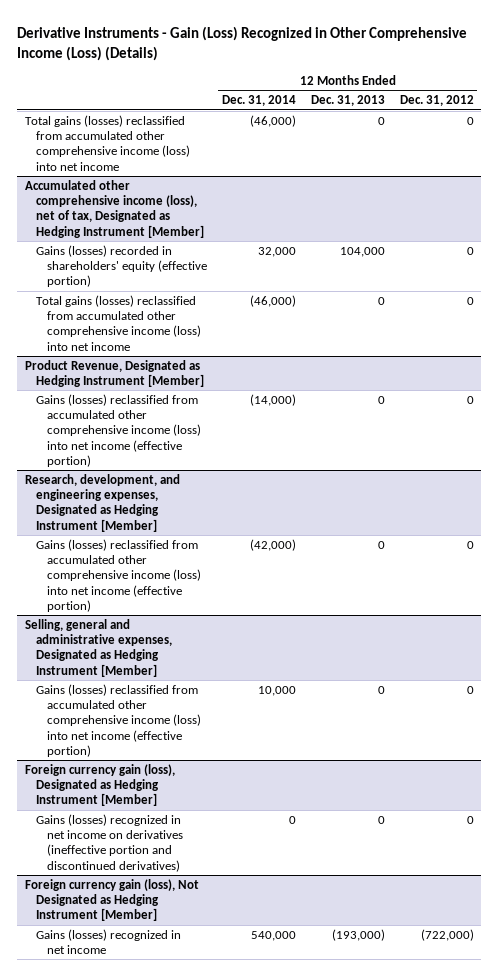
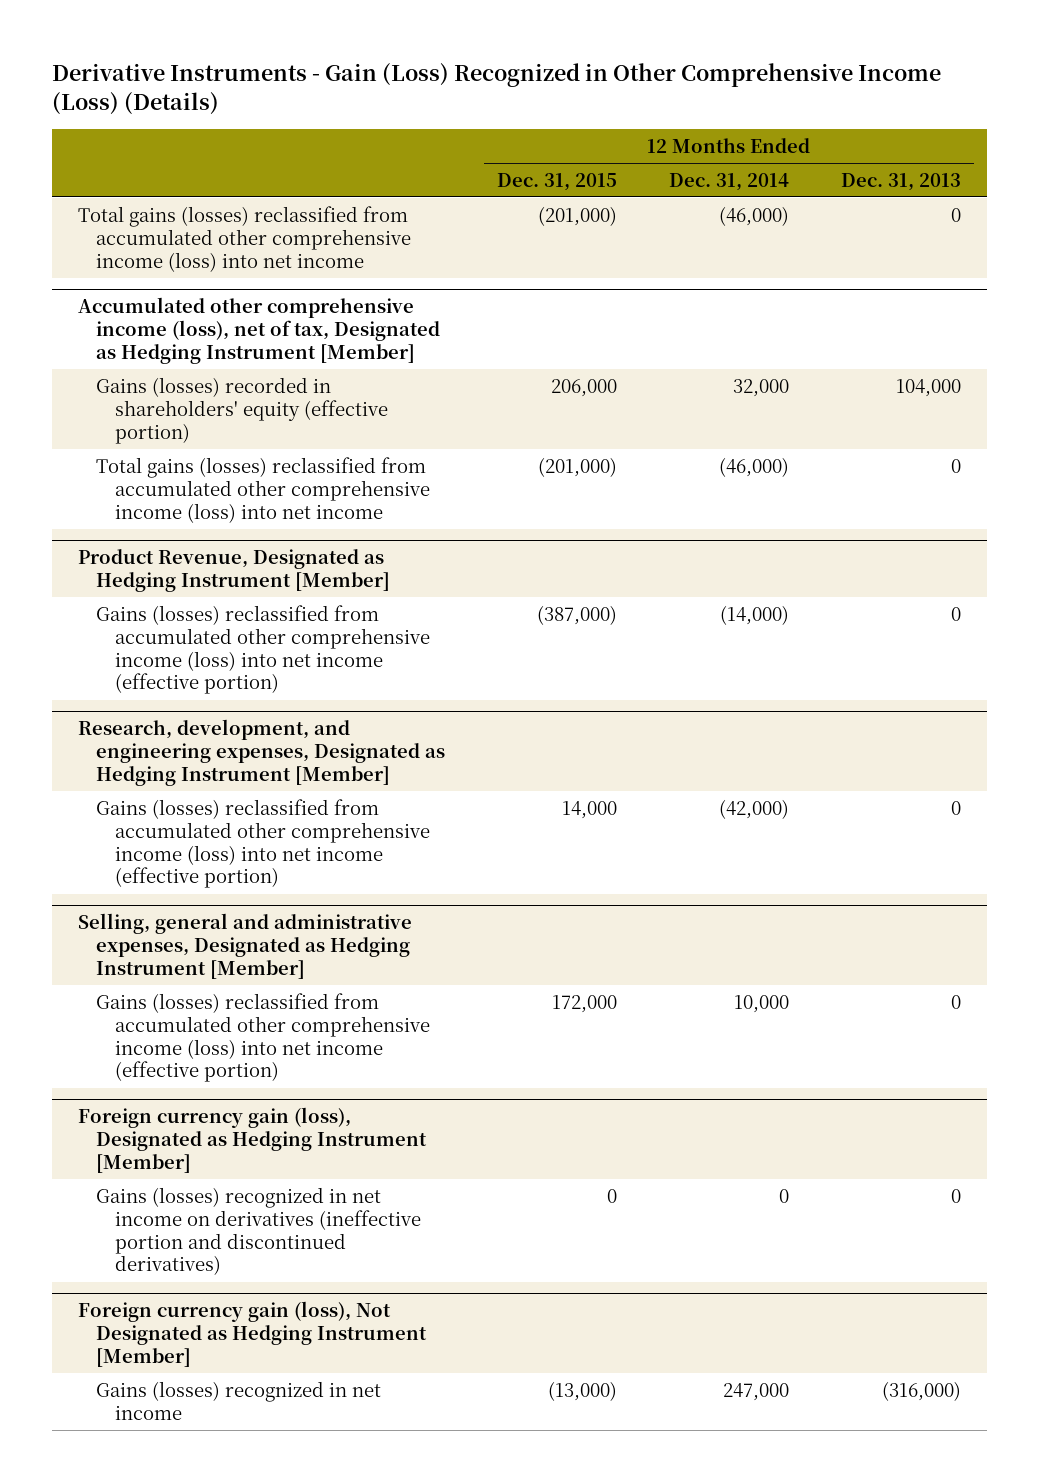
[399,95,474,107] Dec. 31, 2012 -> none
none -> [497,172,618,191] Dec. 31, 2015
[250,930,296,941] 540,000 -> [723,1382,790,1401] 247,000
[331,928,385,941] (193,000) -> [881,1380,961,1401] (316,000)

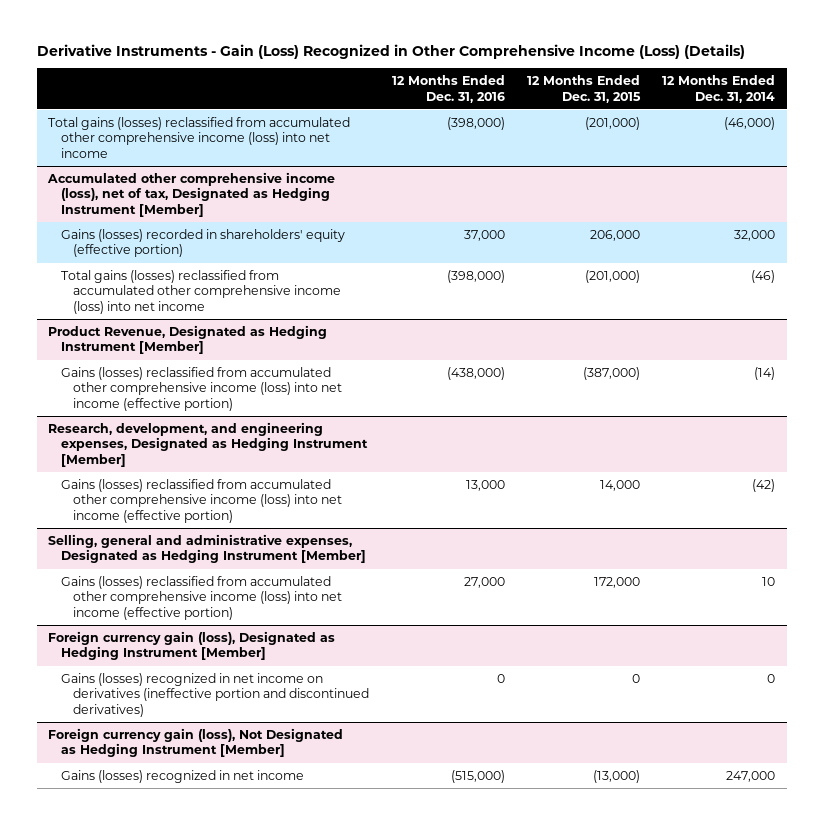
[840,172,961,191] Dec. 31, 2013 -> none
none -> [391,75,505,103] 12 Months Ended Dec. 31, 2016
[719,456,790,477] (46,000) -> [751,269,776,283] (46)
[720,604,790,625] (14,000) -> [754,366,776,380] (14)
[719,798,790,819] (42,000) -> [752,478,776,492] (42)
[734,994,790,1013] 10,000 -> [762,576,776,586] 10

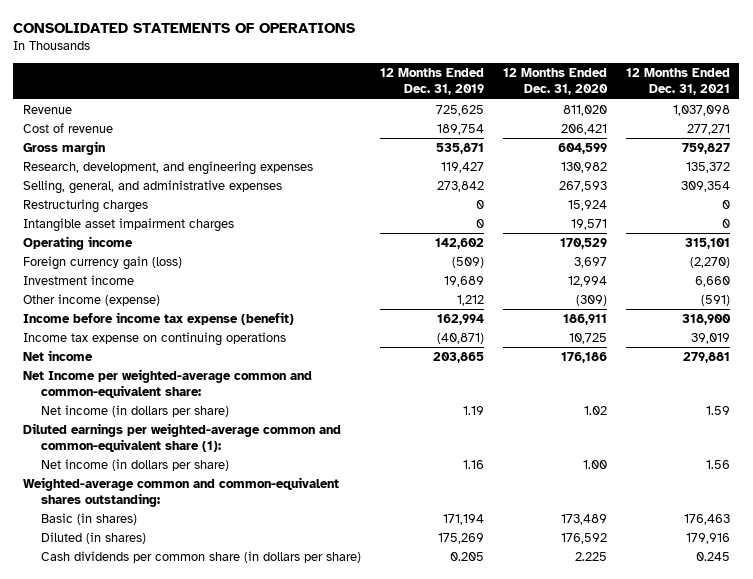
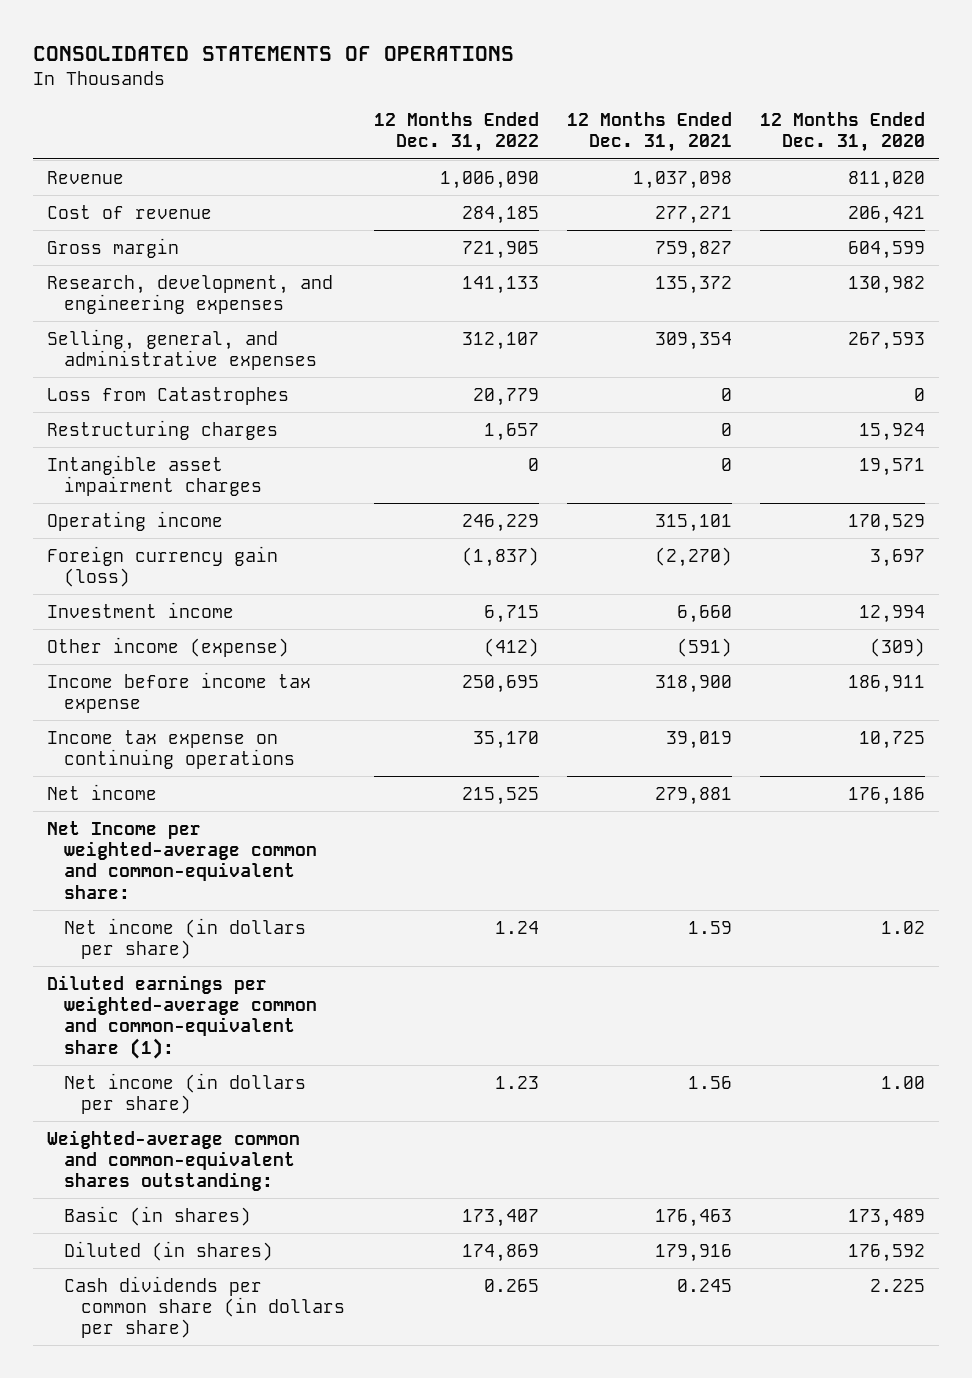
[380,68,485,96] 12 Months Ended Dec. 31, 2019 -> none
none -> [373,112,539,153] 12 Months Ended Dec. 31, 2022
none -> [47,386,290,405] Loss from Catastrophes
[22,312,294,326] Income before income tax expense (benefit) -> [47,671,312,713] Income before income tax expense

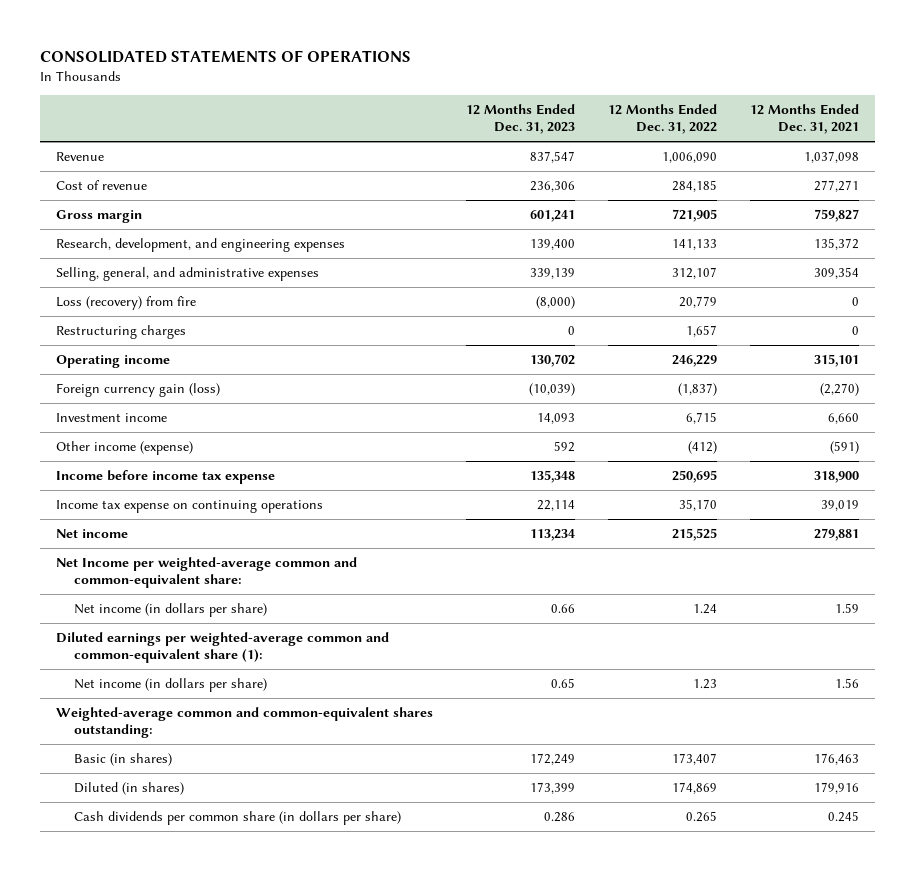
[760,112,926,153] 12 Months Ended Dec. 31, 2020 -> none
none -> [466,103,576,135] 12 Months Ended Dec. 31, 2023
[47,386,290,405] Loss from Catastrophes -> [56,295,197,310] Loss (recovery) from fire
[47,454,263,496] Intangible asset impairment charges -> none

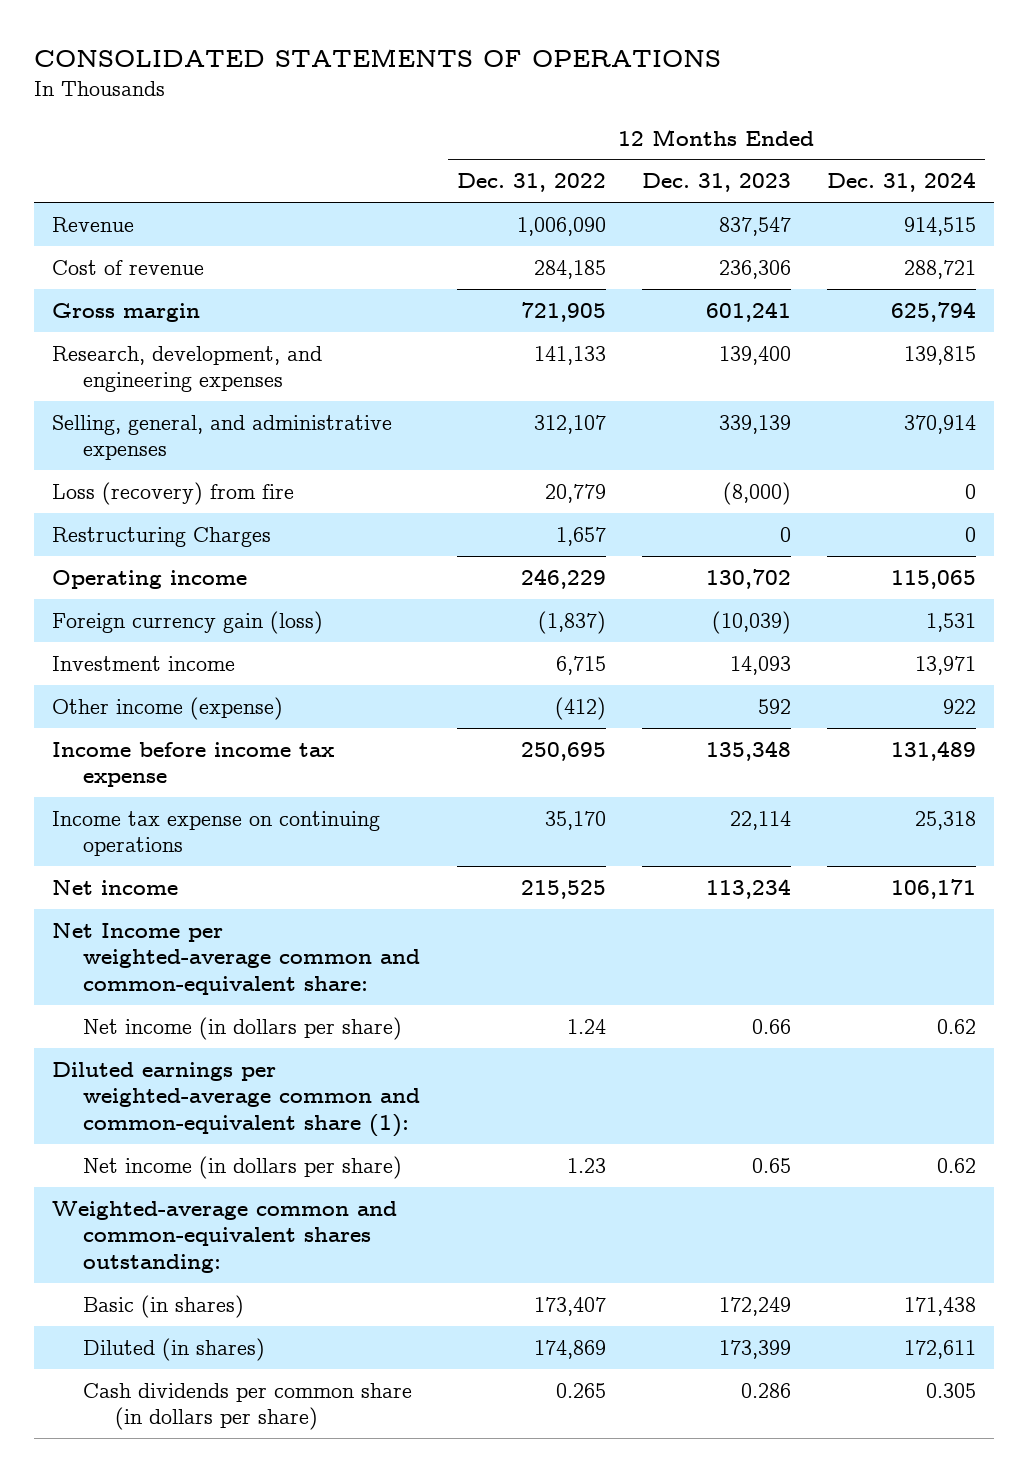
[749,103,859,135] 12 Months Ended Dec. 31, 2021 -> none
none -> [826,172,976,193] Dec. 31, 2024
[56,324,187,339] Restructuring charges -> [51,526,271,547] Restructuring Charges

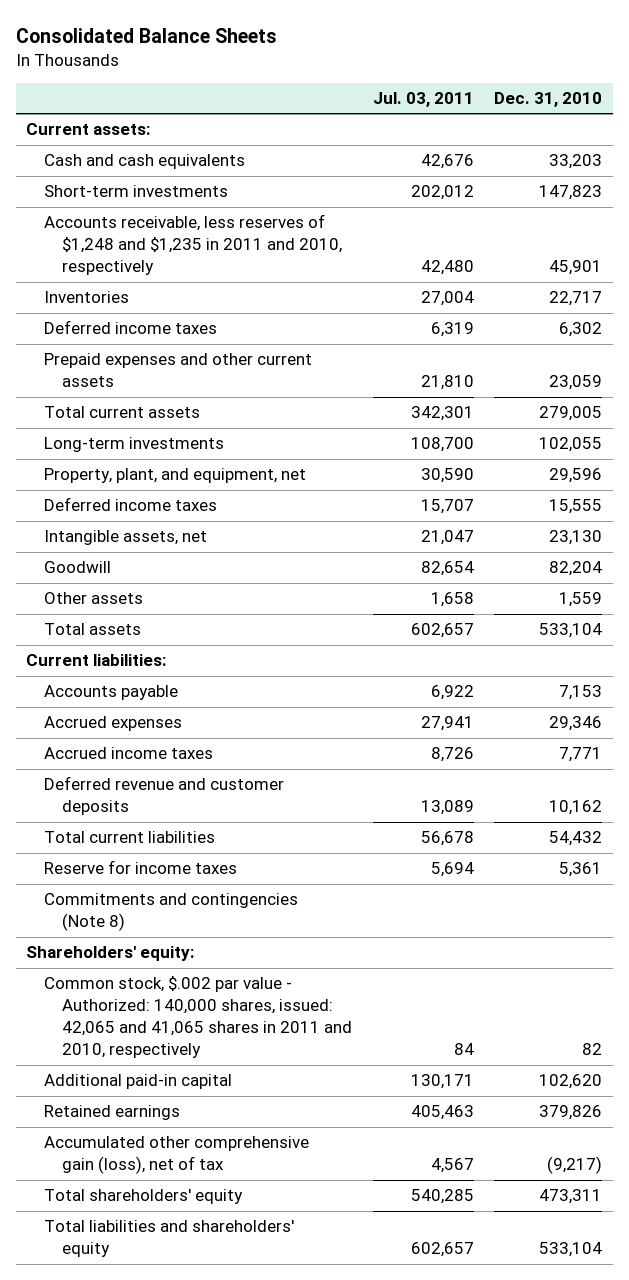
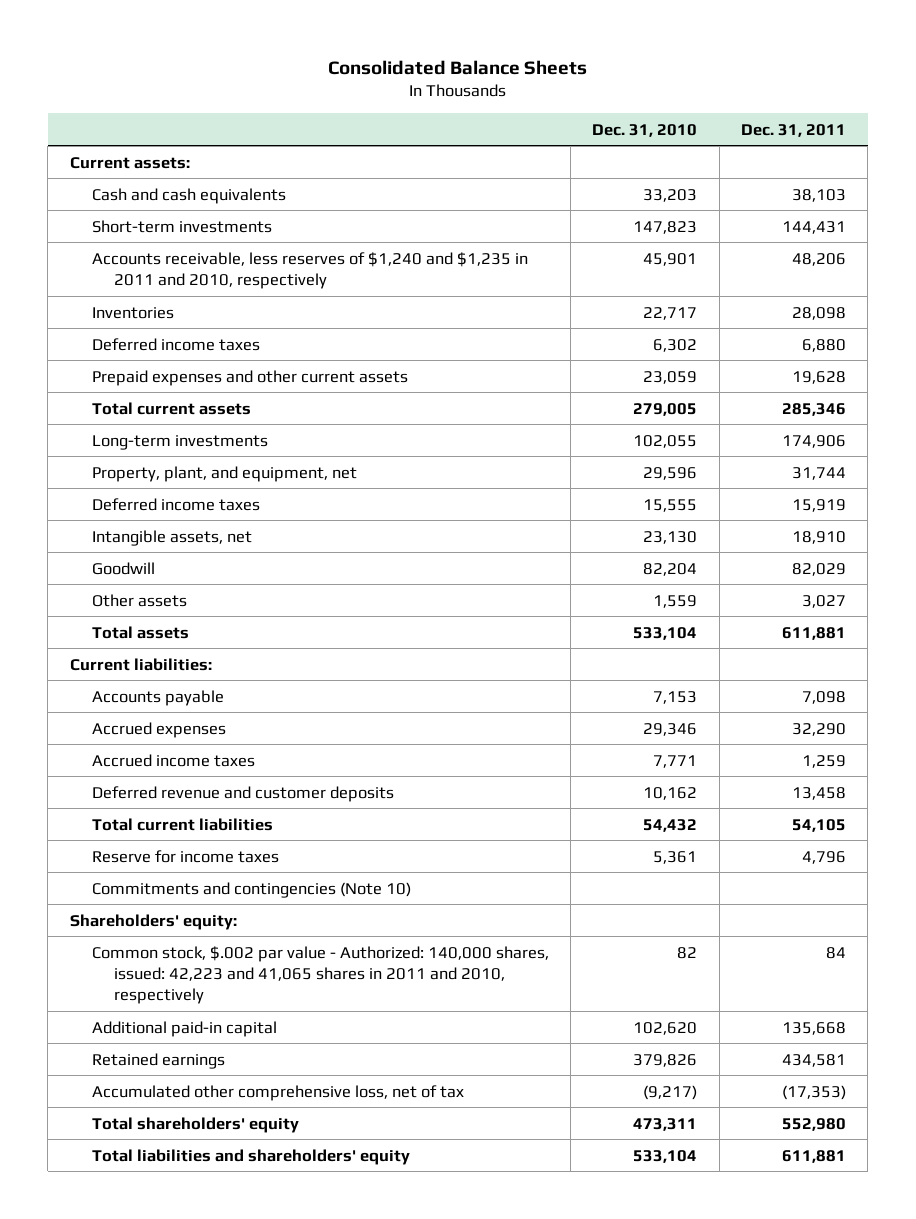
[372,92,474,108] Jul. 03, 2011 -> none
none -> [741,123,847,137] Dec. 31, 2011
[44,214,342,276] Accounts receivable, less reserves of $1,248 and $1,235 in 2011 and 2010, respectively -> [91,251,528,289] Accounts receivable, less reserves of $1,240 and $1,235 in 2011 and 2010, respectively
[44,893,299,932] Commitments and contingencies (Note 8) -> [91,881,411,898] Commitments and contingencies (Note 10)
[44,976,352,1059] Common stock, $.002 par value - Authorized: 140,000 shares, issued: 42,065 and 41,065 shares in 2011 and 2010, respectively -> [91,945,549,1005] Common stock, $.002 par value - Authorized: 140,000 shares, issued: 42,223 and 41,065 shares in 2011 and 2010, respectively
[44,1136,310,1175] Accumulated other comprehensive gain (loss), net of tax -> [91,1084,464,1101] Accumulated other comprehensive loss, net of tax

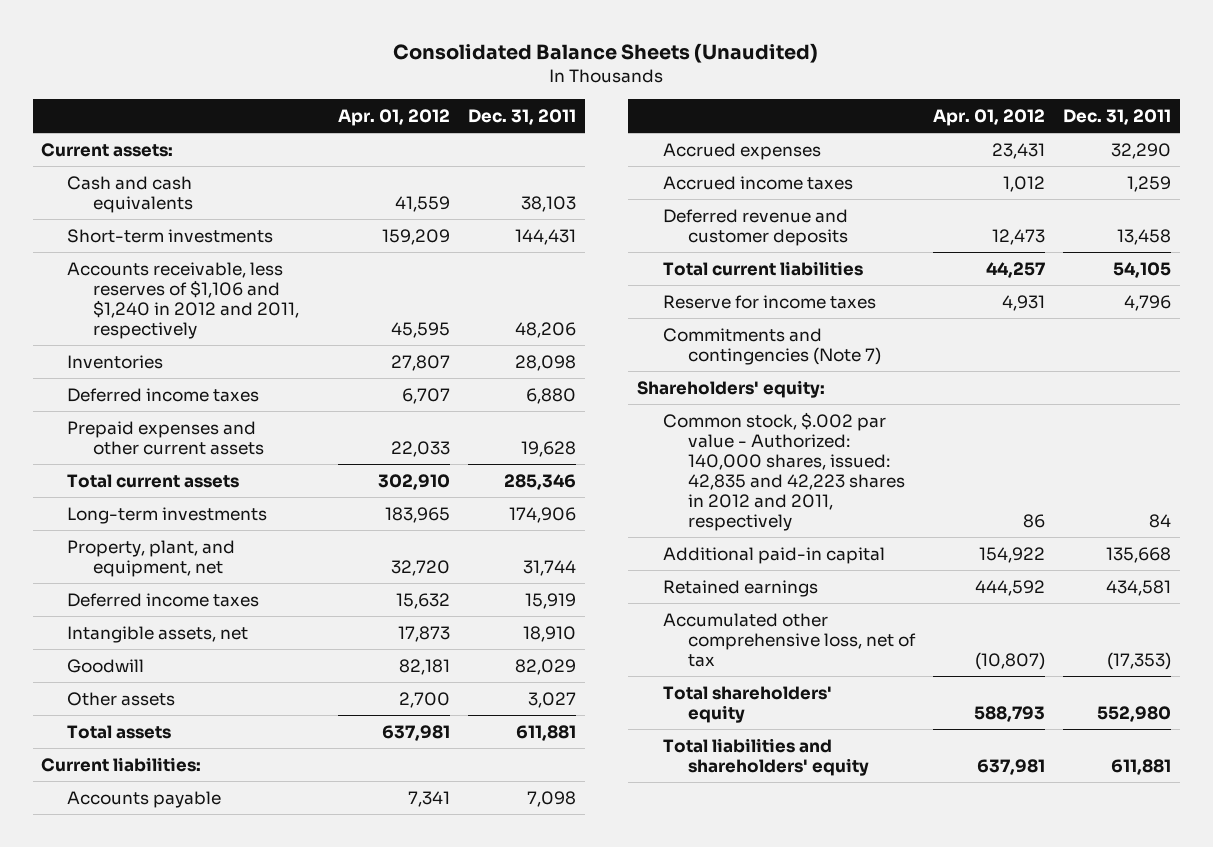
[327,59,587,75] Consolidated Balance Sheets -> [393,43,819,64] Consolidated Balance Sheets (Unaudited)
[592,123,698,137] Dec. 31, 2010 -> none
none -> [338,109,451,127] Apr. 01, 2012
[91,251,528,289] Accounts receivable, less reserves of $1,240 and $1,235 in 2011 and 2010, respectively -> [67,261,300,339] Accounts receivable, less reserves of $1,106 and $1,240 in 2012 and 2011, respectively
[91,881,411,898] Commitments and contingencies (Note 10) -> [662,327,882,365] Commitments and contingencies (Note 7)
[91,945,549,1005] Common stock, $.002 par value - Authorized: 140,000 shares, issued: 42,223 and 41,065 shares in 2011 and 2010, respectively -> [662,411,906,532] Common stock, $.002 par value - Authorized: 140,000 shares, issued: 42,835 and 42,223 shares in 2012 and 2011, respectively

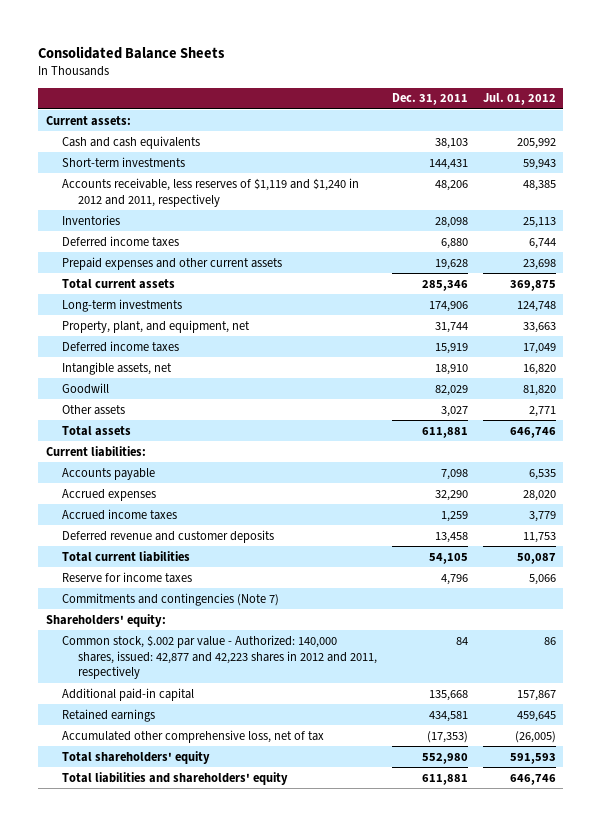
[393,43,819,64] Consolidated Balance Sheets (Unaudited) -> [38,45,226,59] Consolidated Balance Sheets
[338,109,451,127] Apr. 01, 2012 -> none
none -> [482,93,556,106] Jul. 01, 2012
[67,261,300,339] Accounts receivable, less reserves of $1,106 and $1,240 in 2012 and 2011, respectively -> [62,177,360,207] Accounts receivable, less reserves of $1,119 and $1,240 in 2012 and 2011, respectively
[662,411,906,532] Common stock, $.002 par value - Authorized: 140,000 shares, issued: 42,835 and 42,223 shares in 2012 and 2011, respectively -> [62,634,378,680] Common stock, $.002 par value - Authorized: 140,000 shares, issued: 42,877 and 42,223 shares in 2012 and 2011, respectively

